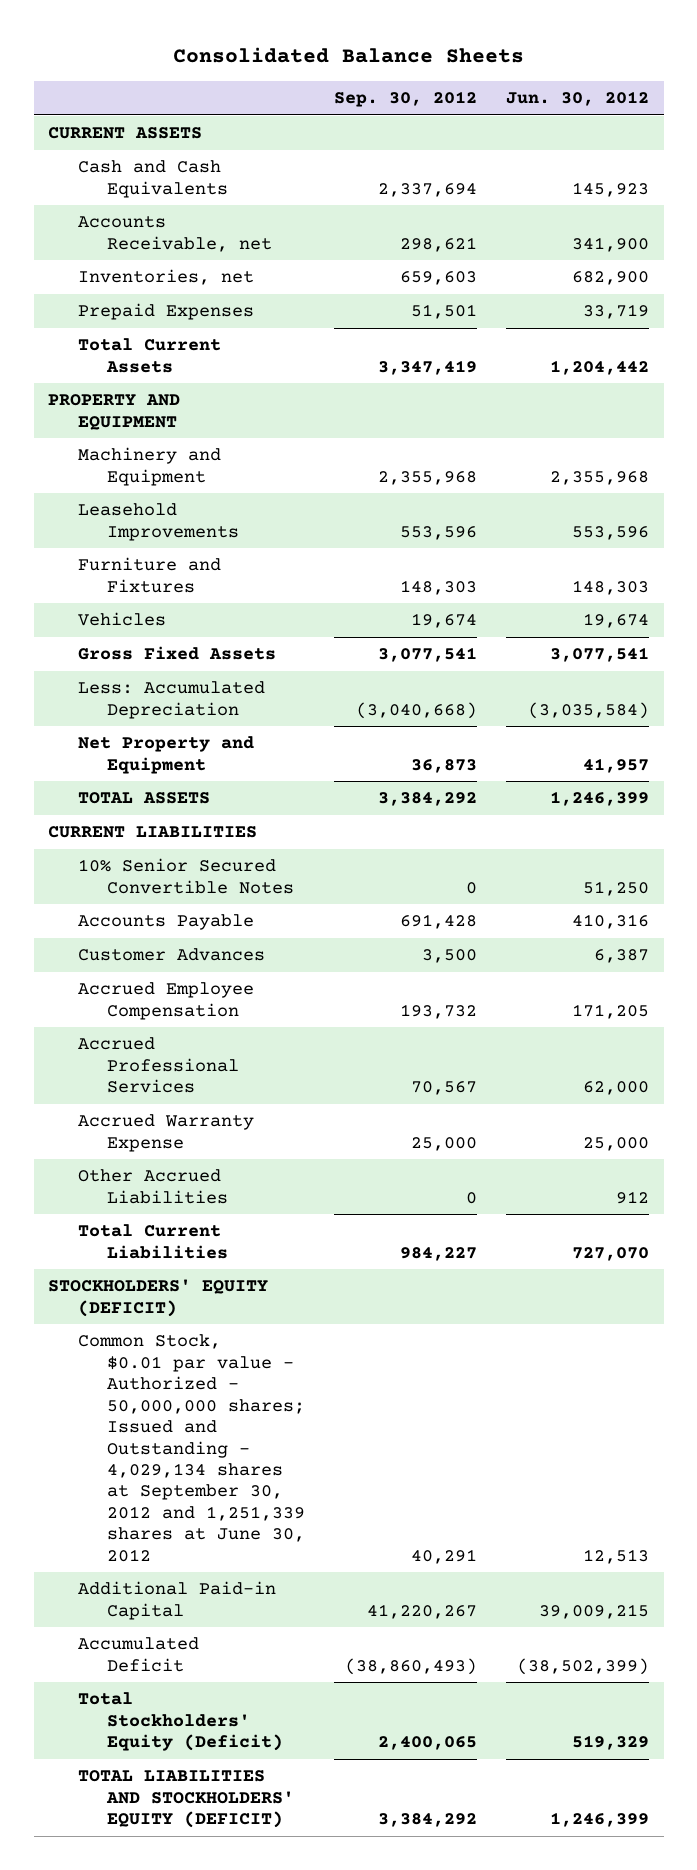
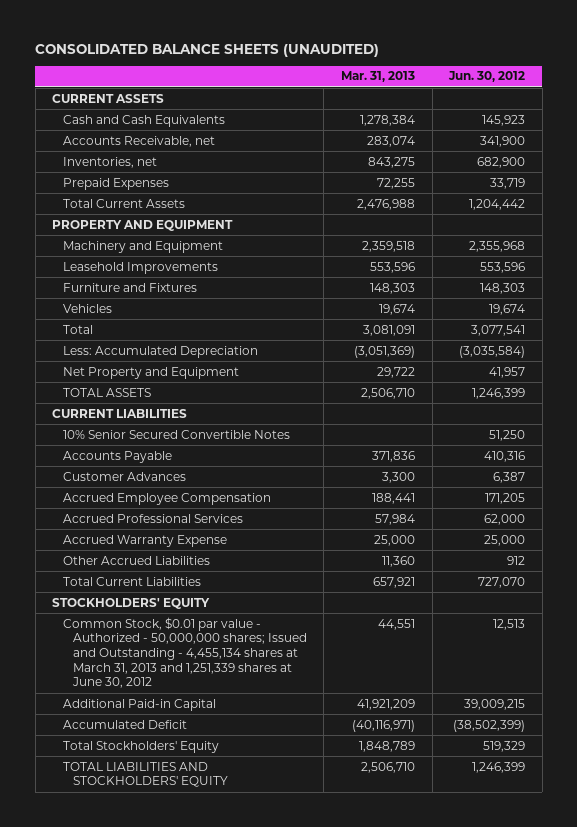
[172,47,524,64] Consolidated Balance Sheets -> [35,43,380,57] CONSOLIDATED BALANCE SHEETS (UNAUDITED)
[334,91,478,108] Sep. 30, 2012 -> none
none -> [341,71,416,83] Mar. 31, 2013
[77,646,276,661] Gross Fixed Assets -> [62,324,93,334] Total
[48,1279,269,1317] STOCKHOLDERS' EQUITY (DEFICIT) -> [52,597,211,609] STOCKHOLDERS' EQUITY
[77,1334,305,1562] Common Stock, $0.01 par value - Authorized - 50,000,000 shares; Issued and Outstanding - 4,029,134 shares at September 30, 2012 and 1,251,339 shares at June 30, 2012 -> [62,616,307,689] Common Stock, $0.01 par value - Authorized - 50,000,000 shares; Issued and Outstanding - 4,455,134 shares at March 31, 2013 and 1,251,339 shares at June 30, 2012
[77,1692,283,1752] Total Stockholders' Equity (Deficit) -> [62,740,219,753] Total Stockholders' Equity
[77,1770,294,1829] TOTAL LIABILITIES AND STOCKHOLDERS' EQUITY (DEFICIT) -> [62,761,228,788] TOTAL LIABILITIES AND STOCKHOLDERS' EQUITY

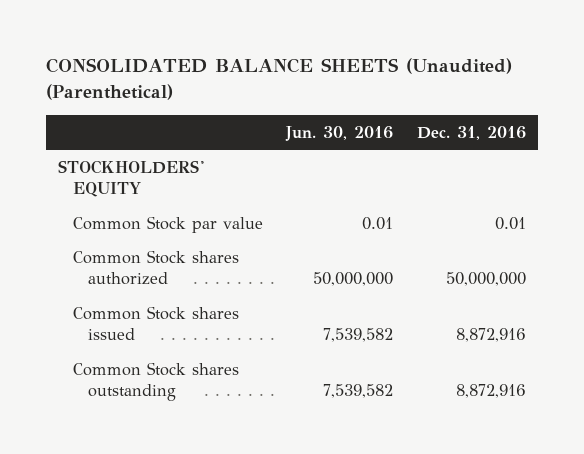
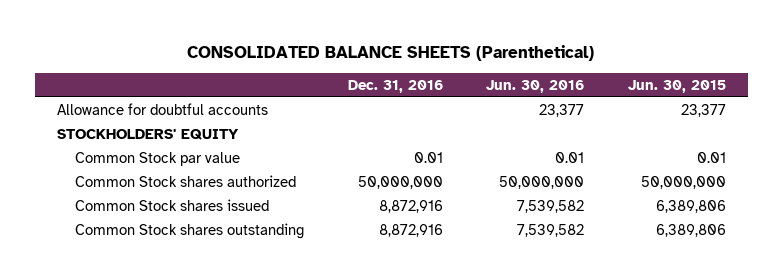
[46,58,513,101] CONSOLIDATED BALANCE SHEETS (Unaudited) (Parenthetical) -> [187,44,595,61] CONSOLIDATED BALANCE SHEETS (Parenthetical)
none -> [627,79,726,93] Jun. 30, 2015
none -> [56,103,268,116] Allowance for doubtful accounts

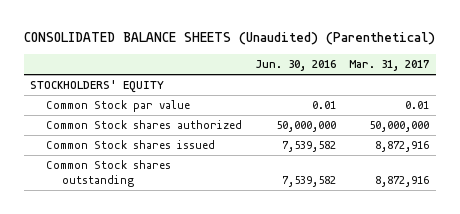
[187,44,595,61] CONSOLIDATED BALANCE SHEETS (Parenthetical) -> [23,32,435,46] CONSOLIDATED BALANCE SHEETS (Unaudited) (Parenthetical)
[347,79,443,93] Dec. 31, 2016 -> none
[627,79,726,93] Jun. 30, 2015 -> none
none -> [349,60,430,72] Mar. 31, 2017
[56,103,268,116] Allowance for doubtful accounts -> none

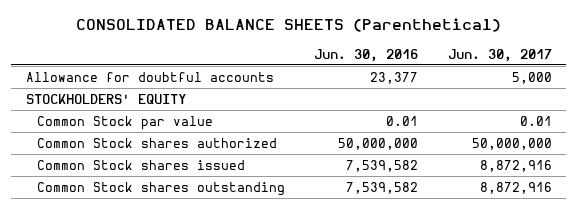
[23,32,435,46] CONSOLIDATED BALANCE SHEETS (Unaudited) (Parenthetical) -> [75,18,501,33] CONSOLIDATED BALANCE SHEETS (Parenthetical)
[349,60,430,72] Mar. 31, 2017 -> none
none -> [447,48,552,62] Jun. 30, 2017
none -> [25,71,274,82] Allowance for doubtful accounts

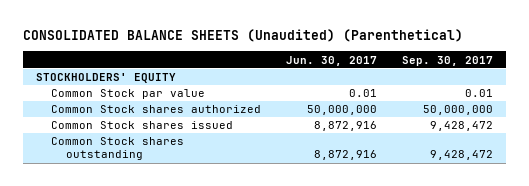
[75,18,501,33] CONSOLIDATED BALANCE SHEETS (Parenthetical) -> [23,29,464,43] CONSOLIDATED BALANCE SHEETS (Unaudited) (Parenthetical)
[314,48,419,62] Jun. 30, 2016 -> none
none -> [402,55,494,66] Sep. 30, 2017
[25,71,274,82] Allowance for doubtful accounts -> none

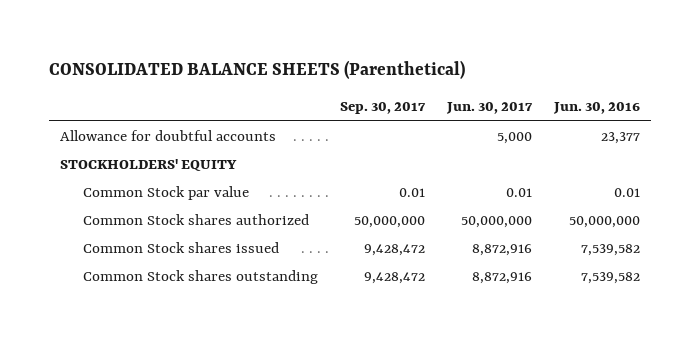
[23,29,464,43] CONSOLIDATED BALANCE SHEETS (Unaudited) (Parenthetical) -> [49,60,466,80] CONSOLIDATED BALANCE SHEETS (Parenthetical)
none -> [553,102,641,115] Jun. 30, 2016
none -> [60,129,277,141] Allowance for doubtful accounts

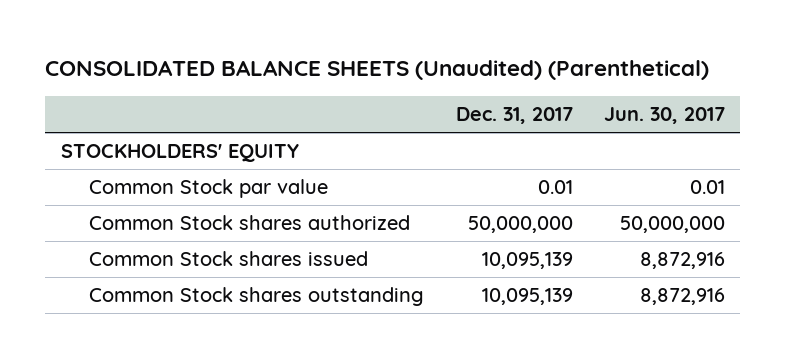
[49,60,466,80] CONSOLIDATED BALANCE SHEETS (Parenthetical) -> [45,60,710,81] CONSOLIDATED BALANCE SHEETS (Unaudited) (Parenthetical)
[340,102,427,115] Sep. 30, 2017 -> none
[553,102,641,115] Jun. 30, 2016 -> none
none -> [455,106,573,124] Dec. 31, 2017
[60,129,277,141] Allowance for doubtful accounts -> none

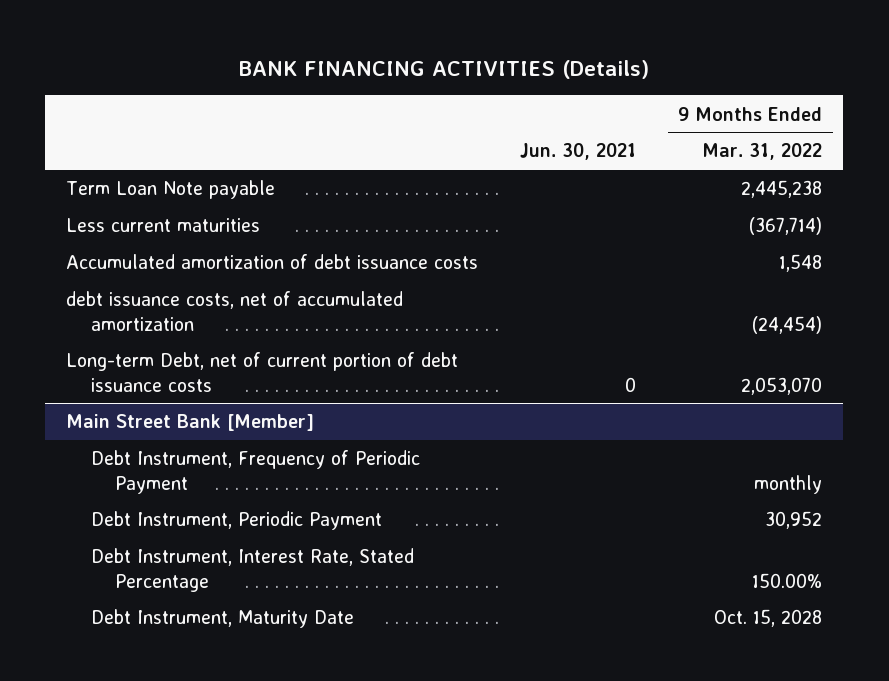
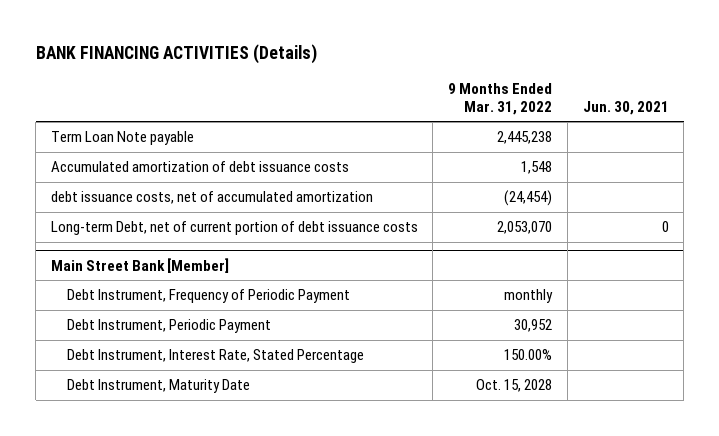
[66,218,261,233] Less current maturities -> none

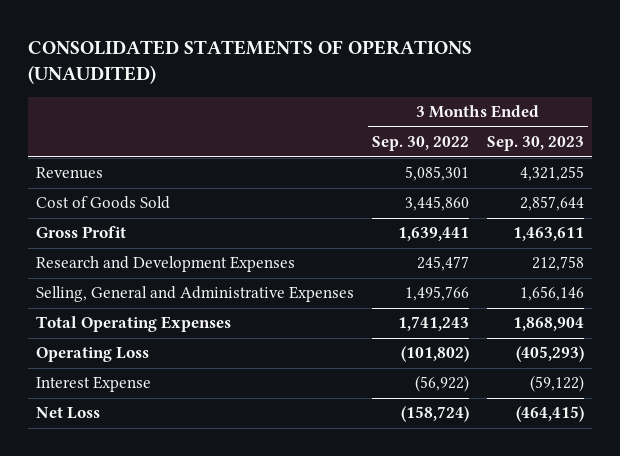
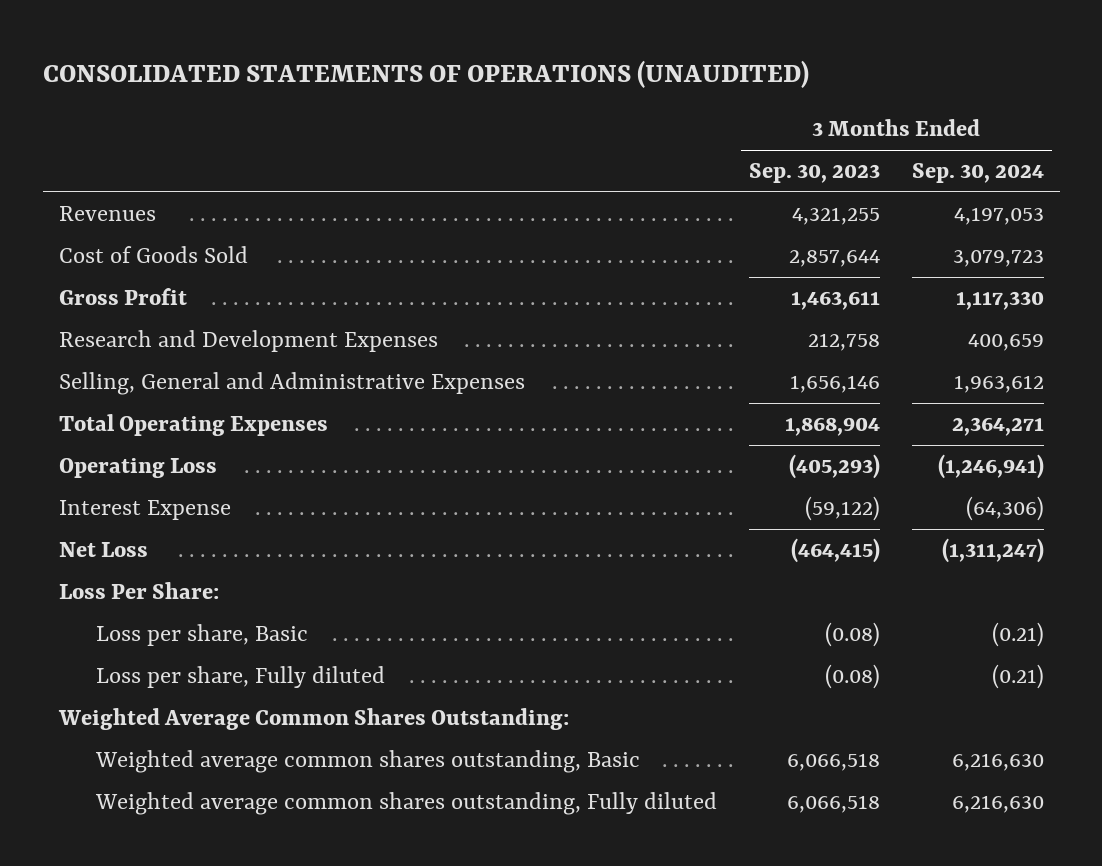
[372,136,470,152] Sep. 30, 2022 -> none
none -> [911,163,1044,184] Sep. 30, 2024
none -> [58,582,219,600] Loss Per Share:
none -> [95,624,308,647] Loss per share, Basic
none -> [95,666,385,689] Loss per share, Fully diluted
none -> [57,708,569,731] Weighted Average Common Shares Outstanding:
none -> [94,750,640,774] Weighted average common shares outstanding, Basic
none -> [94,792,717,816] Weighted average common shares outstanding, Fully diluted

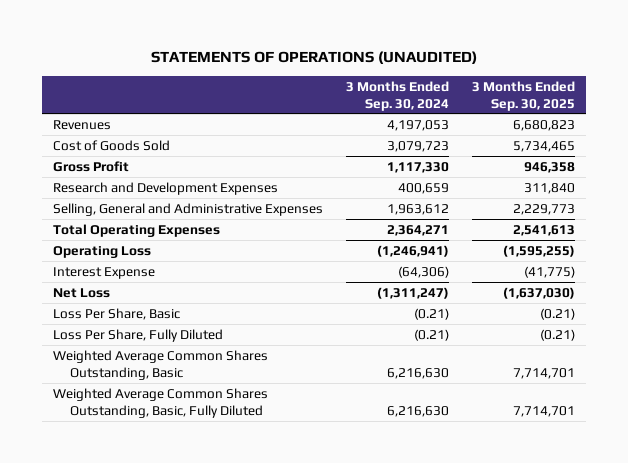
[42,60,809,89] CONSOLIDATED STATEMENTS OF OPERATIONS (UNAUDITED) -> [150,51,477,65] STATEMENTS OF OPERATIONS (UNAUDITED)
[748,163,880,184] Sep. 30, 2023 -> none
none -> [471,80,575,111] 3 Months Ended Sep. 30, 2025
[58,582,219,600] Loss Per Share: -> none
[57,708,569,731] Weighted Average Common Shares Outstanding: -> none
[95,624,308,647] Loss per share, Basic -> [53,307,181,320] Loss Per Share, Basic
[95,666,385,689] Loss per share, Fully diluted -> [53,328,224,342] Loss Per Share, Fully Diluted
[94,750,640,774] Weighted average common shares outstanding, Basic -> [53,349,269,380] Weighted Average Common Shares Outstanding, Basic
[94,792,717,816] Weighted average common shares outstanding, Fully diluted -> [53,387,269,418] Weighted Average Common Shares Outstanding, Basic, Fully Diluted

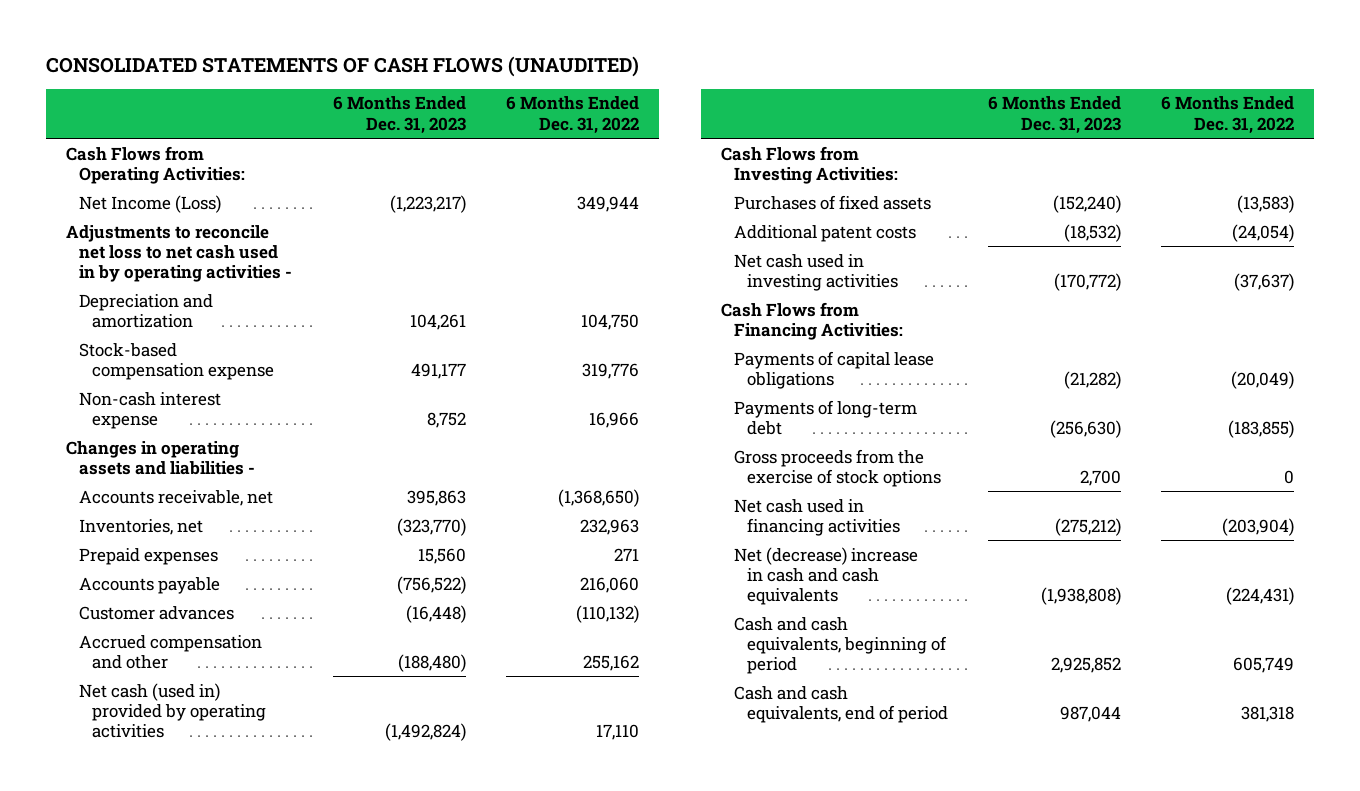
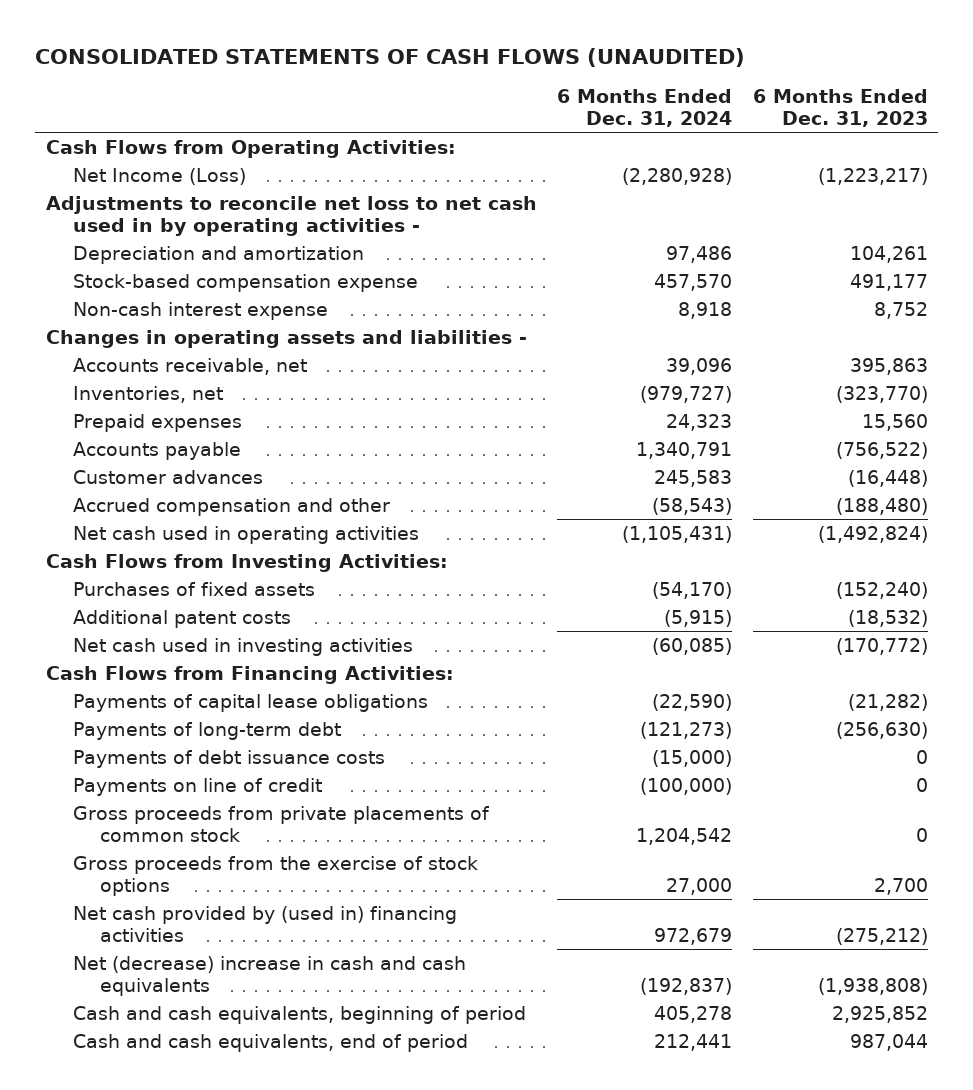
[505,96,639,134] 6 Months Ended Dec. 31, 2022 -> none
none -> [557,88,733,128] 6 Months Ended Dec. 31, 2024
[78,682,266,738] Net cash (used in) provided by operating activities -> [72,525,419,544] Net cash used in operating activities
none -> [72,749,385,768] Payments of debt issuance costs
none -> [72,777,322,796] Payments on line of credit
none -> [72,805,490,842] Gross proceeds from private placements of common stock
[733,498,900,536] Net cash used in financing activities -> [72,905,457,942] Net cash provided by (used in) financing activities

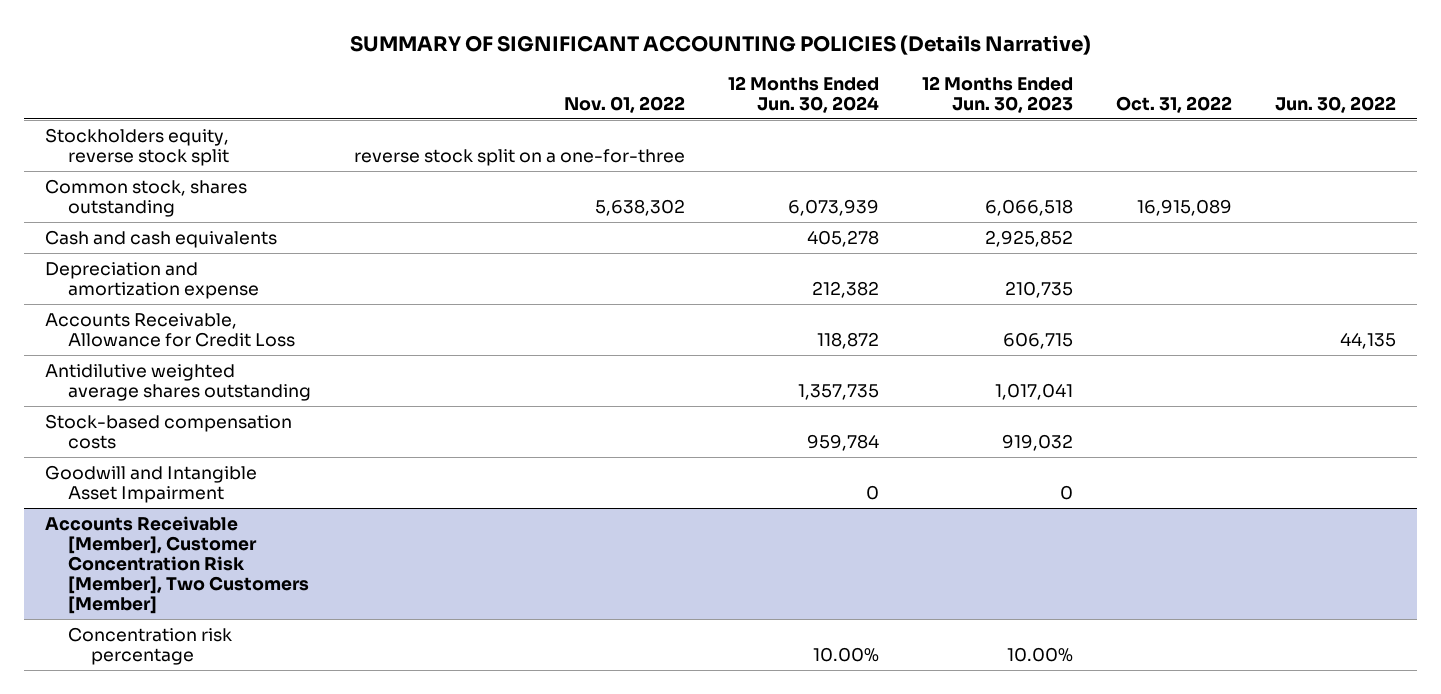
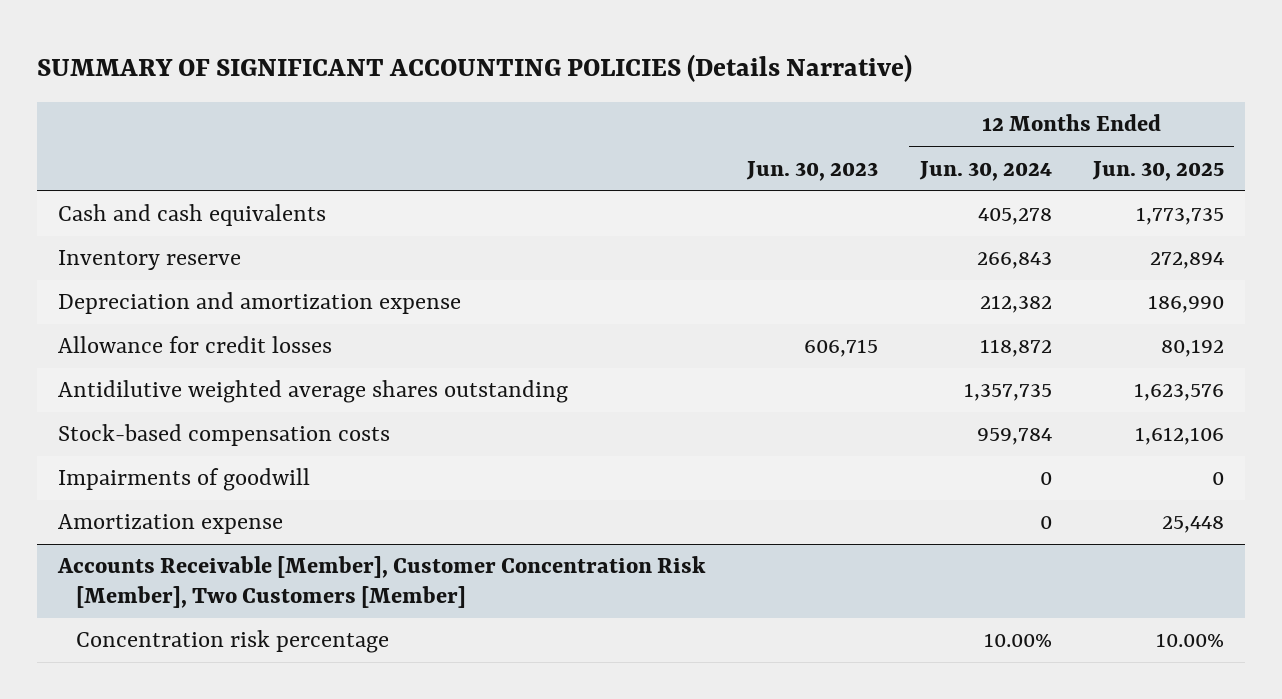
[564,95,686,113] Nov. 01, 2022 -> none
[922,75,1074,113] 12 Months Ended Jun. 30, 2023 -> none
[1115,95,1232,113] Oct. 31, 2022 -> none
[1274,95,1396,113] Jun. 30, 2022 -> none
none -> [746,160,879,181] Jun. 30, 2023
none -> [1091,160,1224,181] Jun. 30, 2025
[45,127,230,166] Stockholders equity, reverse stock split -> none
[45,178,248,217] Common stock, shares outstanding -> none
none -> [57,250,241,271] Inventory reserve
[45,312,296,347] Accounts Receivable, Allowance for Credit Loss -> [57,336,332,354] Allowance for credit losses
[45,464,258,503] Goodwill and Intangible Asset Impairment -> [57,468,310,492] Impairments of goodwill
none -> [57,514,283,535] Amortization expense

